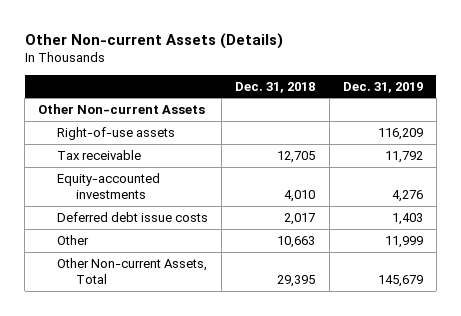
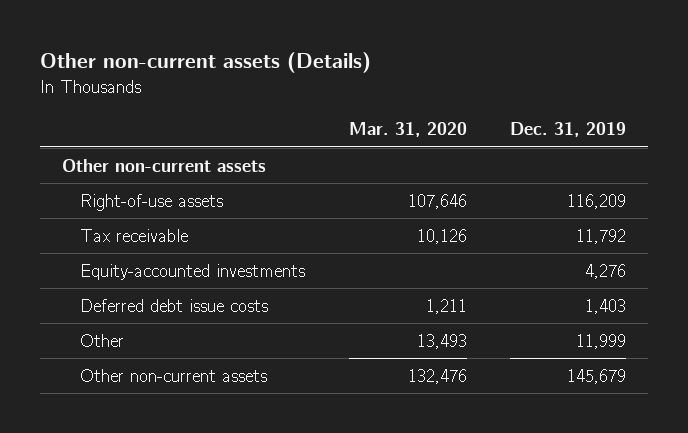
[24,32,283,49] Other Non-current Assets (Details) -> [40,52,372,74] Other non-current assets (Details)
[235,81,316,93] Dec. 31, 2018 -> none
none -> [348,122,467,138] Mar. 31, 2020
[38,103,206,114] Other Non-current Assets -> [61,158,266,172] Other non-current assets
[57,257,208,285] Other Non-current Assets, Total -> [80,368,268,382] Other non-current assets

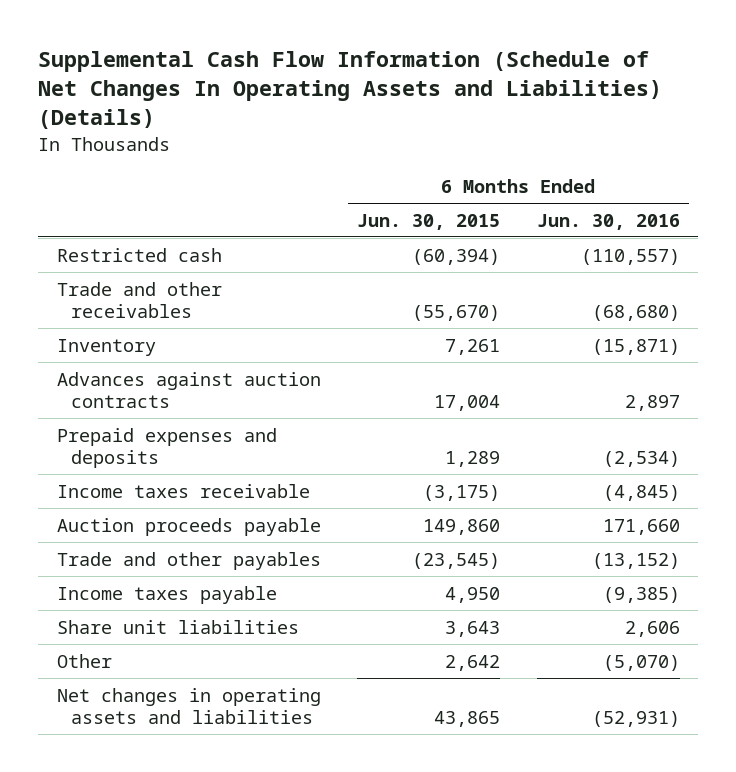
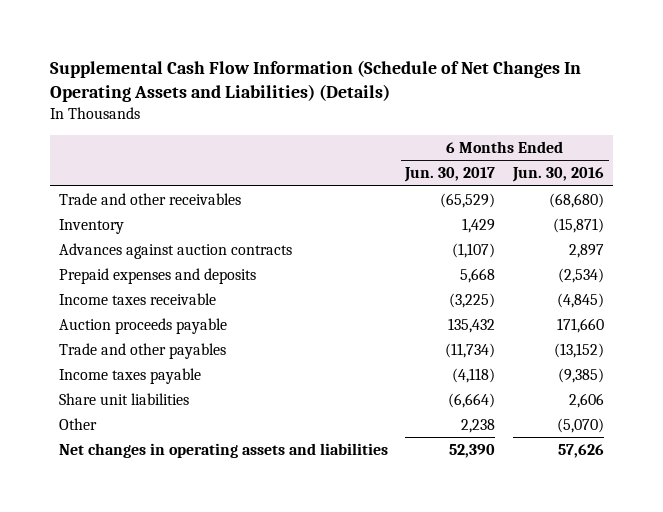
[357,213,501,230] Jun. 30, 2015 -> none
none -> [404,167,496,183] Jun. 30, 2017
[56,247,222,262] Restricted cash -> none
[591,710,680,727] (52,931) -> [558,444,605,459] 57,626

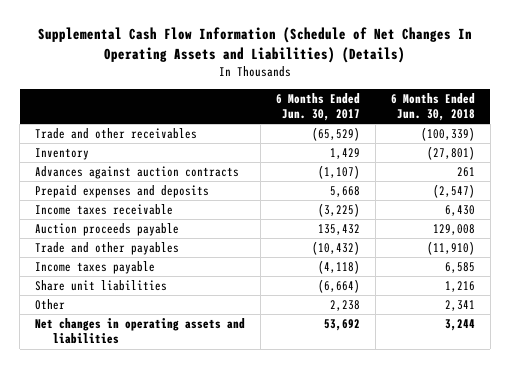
[512,167,605,183] Jun. 30, 2016 -> none
none -> [390,92,475,122] 6 Months Ended Jun. 30, 2018
[445,343,496,359] (11,734) -> [311,241,360,256] (10,432)
[449,444,496,459] 52,390 -> [323,319,360,332] 53,692

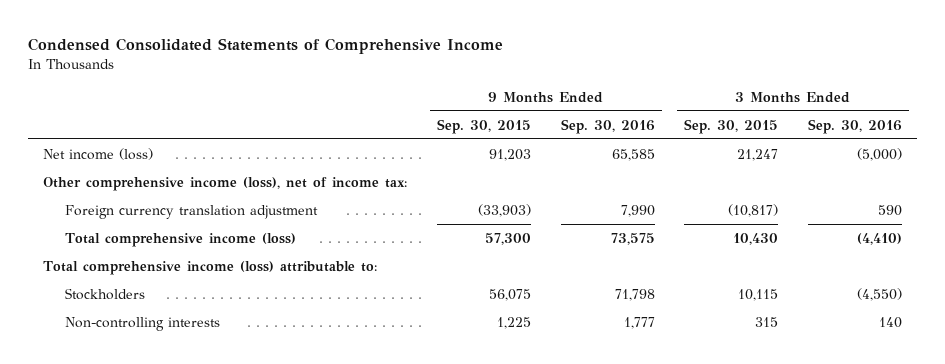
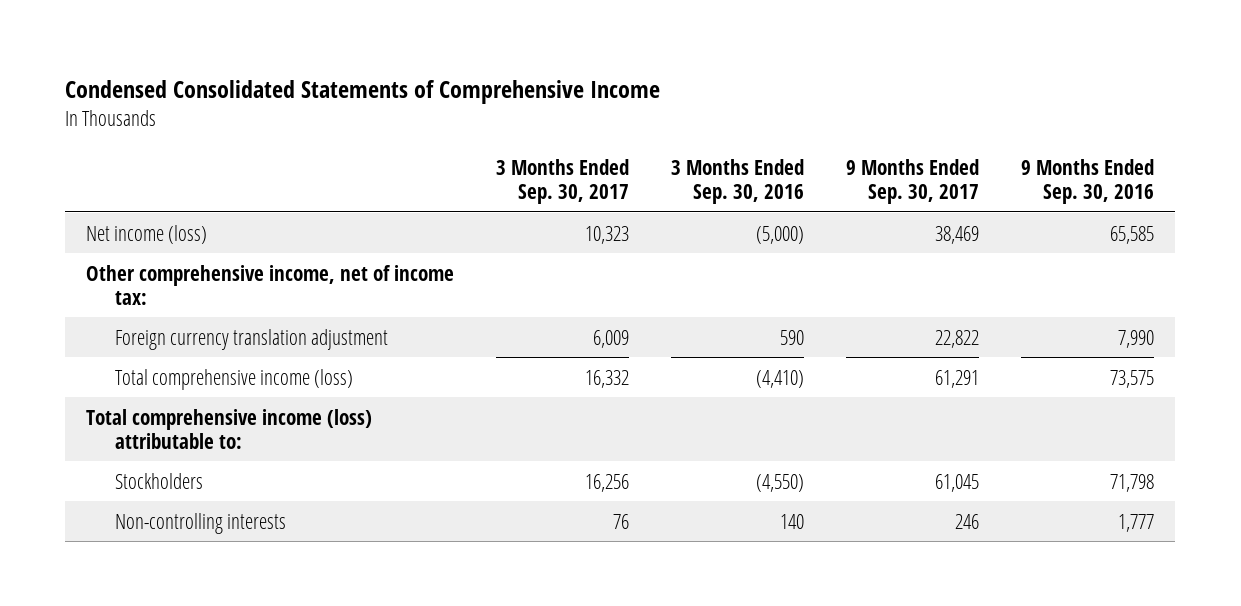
[436,118,531,134] Sep. 30, 2015 -> none
[684,118,779,134] Sep. 30, 2015 -> none
none -> [496,159,630,205] 3 Months Ended Sep. 30, 2017
none -> [846,159,980,205] 9 Months Ended Sep. 30, 2017
[43,176,408,191] Other comprehensive income (loss), net of income tax: -> [86,264,455,305] Other comprehensive income, net of income tax:

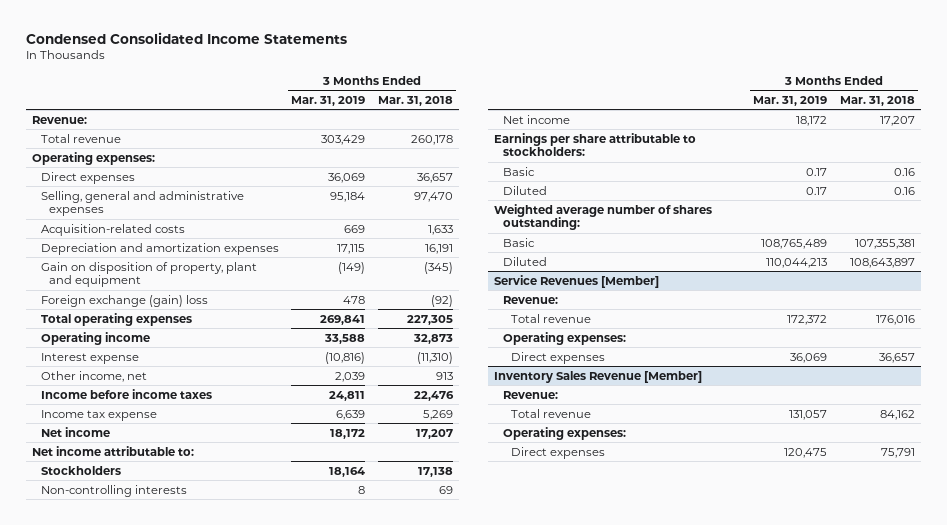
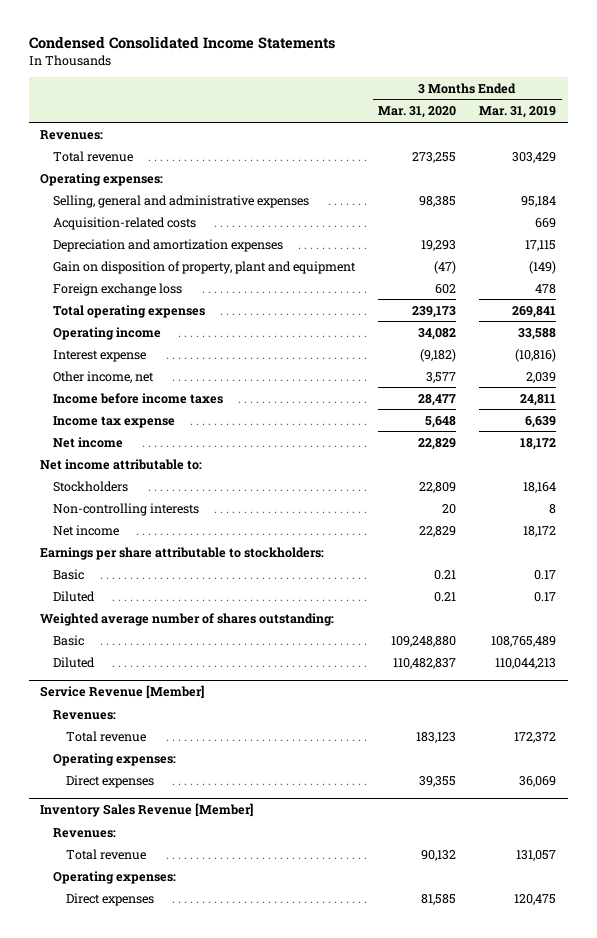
[377,95,453,106] Mar. 31, 2018 -> none
none -> [378,106,457,119] Mar. 31, 2020
[32,115,88,124] Revenue: -> [40,129,104,140] Revenues:
[40,171,135,184] Direct expenses -> none
[40,294,208,307] Foreign exchange (gain) loss -> [53,282,183,296] Foreign exchange loss
[494,274,660,288] Service Revenues [Member] -> [40,685,205,700] Service Revenue [Member]
[502,295,558,304] Revenue: -> [53,709,117,720] Revenues:
[502,390,558,399] Revenue: -> [53,827,117,838] Revenues:

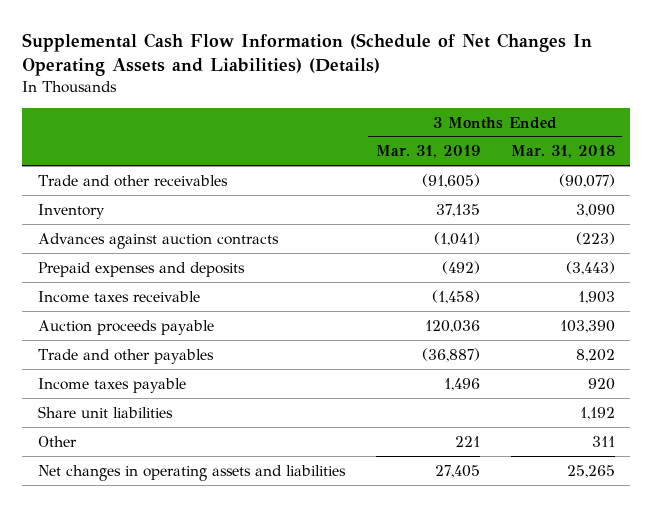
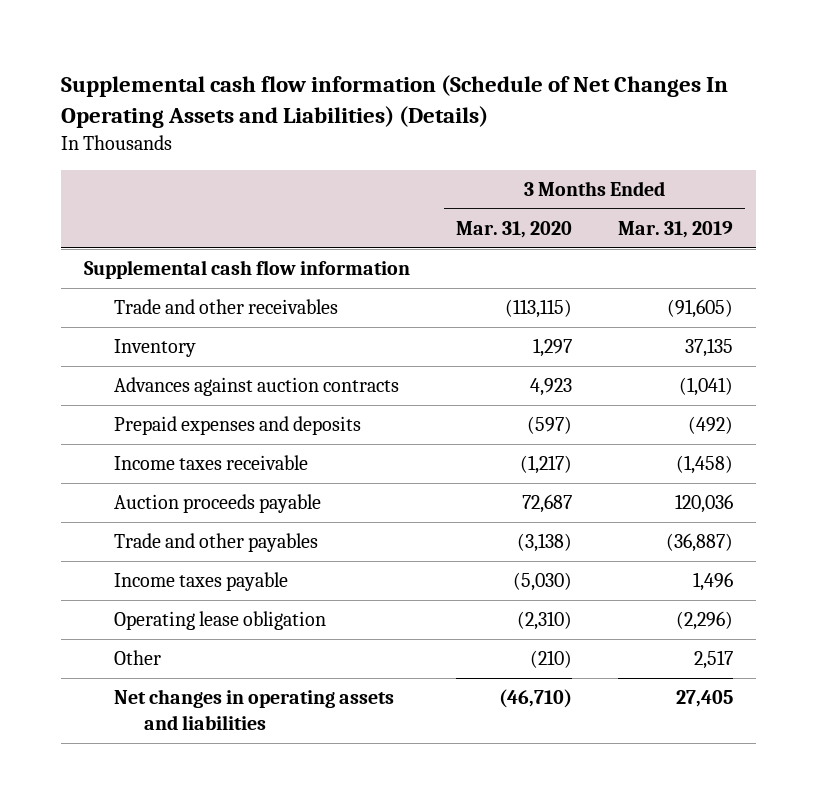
[22,32,593,76] Supplemental Cash Flow Information (Schedule of Net Changes In Operating Assets and Liabilities) (Details) -> [60,74,728,128] Supplemental cash flow information (Schedule of Net Changes In Operating Assets and Liabilities) (Details)
[510,145,615,159] Mar. 31, 2018 -> none
none -> [455,221,572,239] Mar. 31, 2020
none -> [83,260,410,280] Supplemental cash flow information
[37,405,173,418] Share unit liabilities -> none
none -> [113,611,326,631] Operating lease obligation
[454,435,480,447] 221 -> [694,650,734,670] 2,517

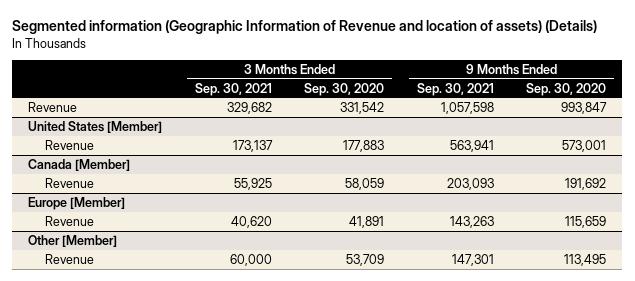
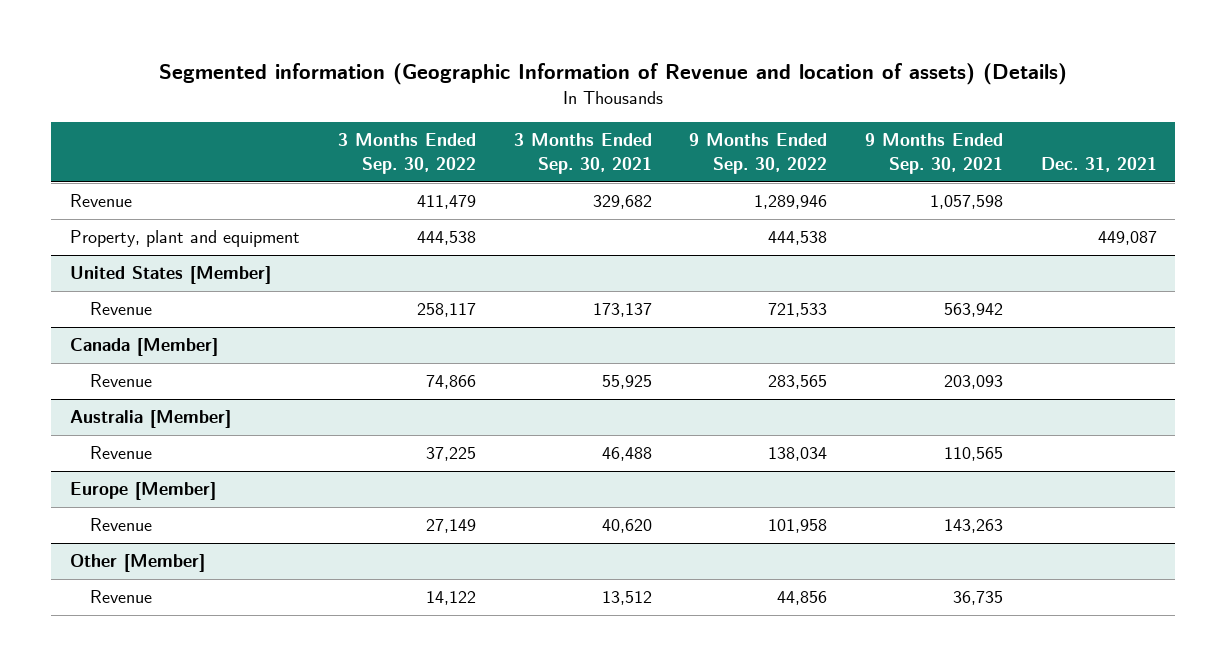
[304,82,385,96] Sep. 30, 2020 -> none
[526,82,607,96] Sep. 30, 2020 -> none
none -> [337,133,476,174] 3 Months Ended Sep. 30, 2022
none -> [689,133,828,174] 9 Months Ended Sep. 30, 2022
none -> [1040,156,1157,172] Dec. 31, 2021
none -> [70,230,301,248] Property, plant and equipment
[449,139,494,152] 563,941 -> [943,303,1003,318] 563,942
none -> [70,410,232,429] Australia [Member]
none -> [89,446,152,460] Revenue
[229,253,272,266] 60,000 -> [601,591,652,606] 13,512
[451,253,494,266] 147,301 -> [952,591,1003,606] 36,735

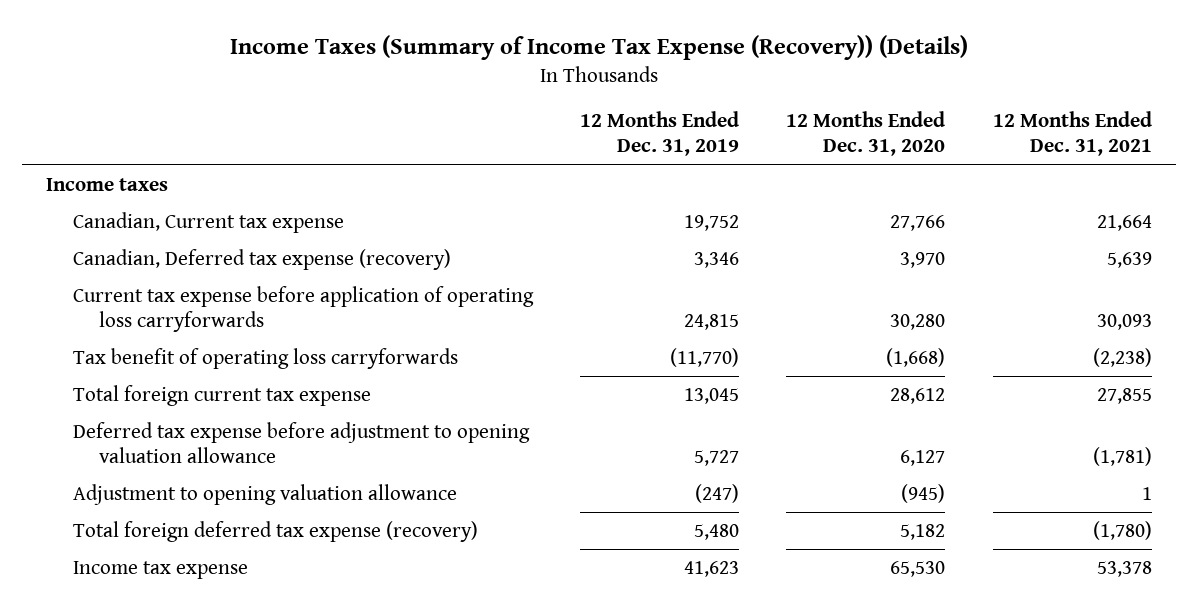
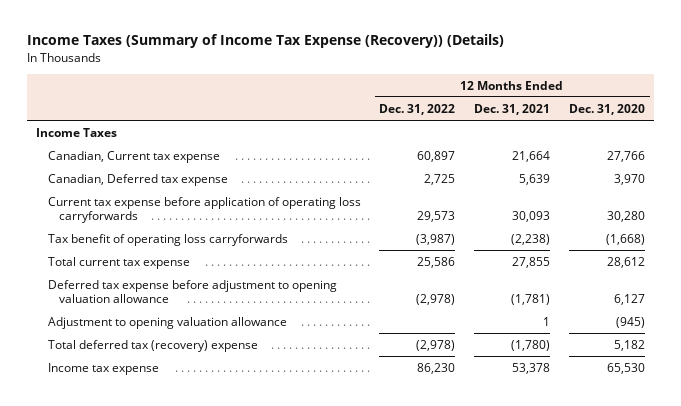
[579,111,739,157] 12 Months Ended Dec. 31, 2019 -> none
none -> [379,103,456,115] Dec. 31, 2022
[45,177,168,191] Income taxes -> [35,127,117,137] Income Taxes
[72,248,451,270] Canadian, Deferred tax expense (recovery) -> [47,173,228,186] Canadian, Deferred tax expense
[72,384,371,406] Total foreign current tax expense -> [47,256,190,269] Total current tax expense
[72,520,478,542] Total foreign deferred tax expense (recovery) -> [47,339,258,352] Total deferred tax (recovery) expense

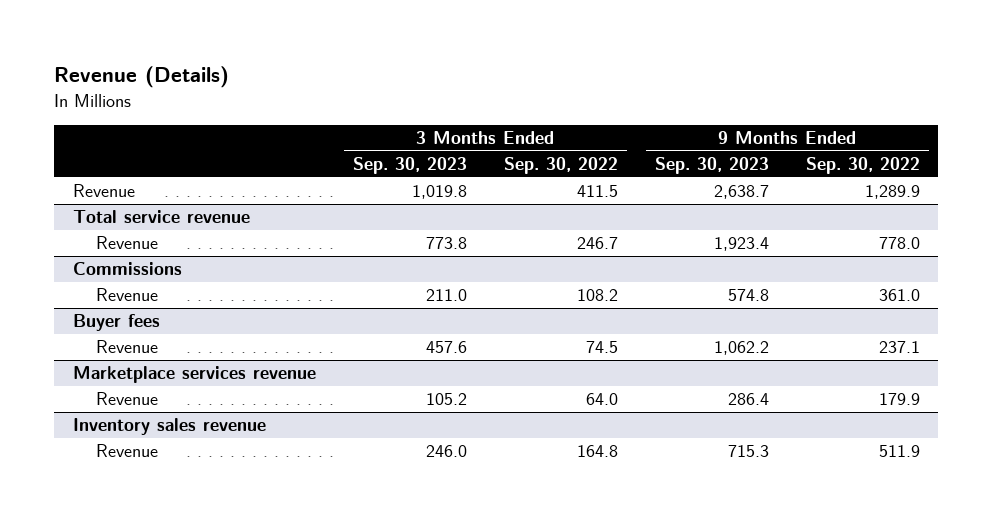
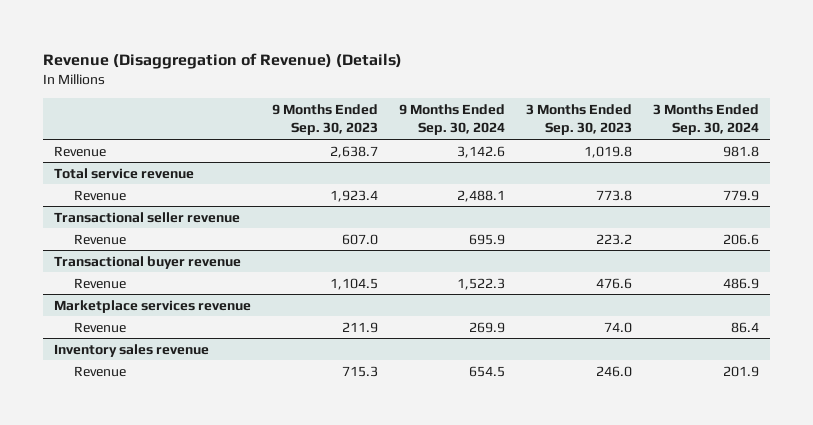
[54,66,230,89] Revenue (Details) -> [43,53,403,70] Revenue (Disaggregation of Revenue) (Details)
[503,156,618,174] Sep. 30, 2022 -> none
[805,156,920,174] Sep. 30, 2022 -> none
none -> [399,104,506,136] 9 Months Ended Sep. 30, 2024
none -> [653,104,760,136] 3 Months Ended Sep. 30, 2024
[72,262,182,276] Commissions -> none
[72,314,160,332] Buyer fees -> none
none -> [53,211,240,223] Transactional seller revenue
[425,289,467,302] 211.0 -> [596,233,633,245] 223.2
[727,289,769,302] 574.8 -> [341,233,378,245] 607.0
none -> [53,255,241,269] Transactional buyer revenue
[425,341,467,354] 457.6 -> [596,277,633,289] 476.6
[713,341,769,356] 1,062.2 -> [329,277,378,290] 1,104.5
[425,393,467,406] 105.2 -> [604,321,633,333] 74.0
[727,393,769,406] 286.4 -> [341,321,378,333] 211.9

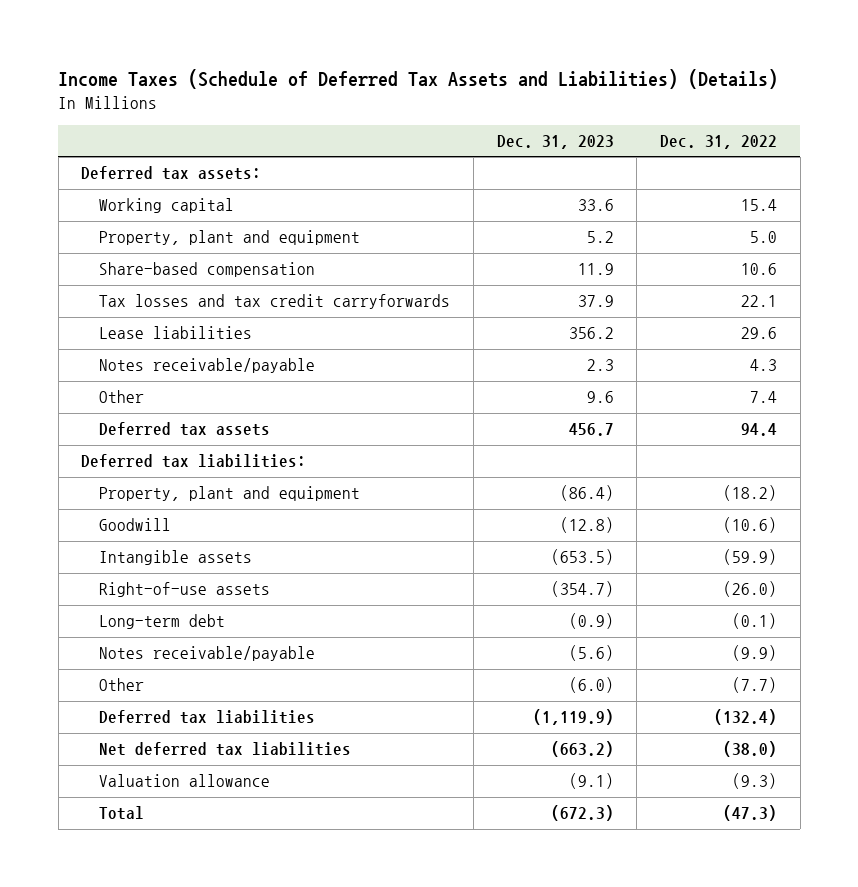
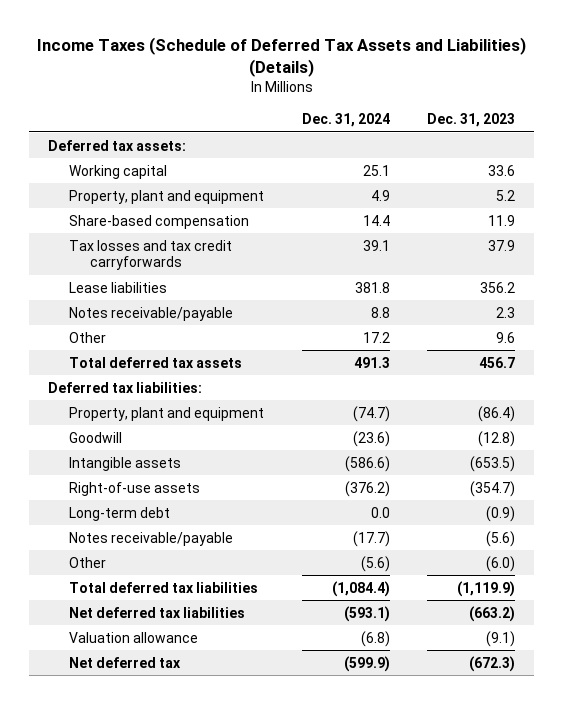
[659,134,777,149] Dec. 31, 2022 -> none
none -> [301,113,390,128] Dec. 31, 2024
[99,422,271,437] Deferred tax assets -> [69,356,243,368] Total deferred tax assets
[99,710,316,725] Deferred tax liabilities -> [69,581,259,593] Total deferred tax liabilities
[99,806,145,821] Total -> [69,656,182,668] Net deferred tax

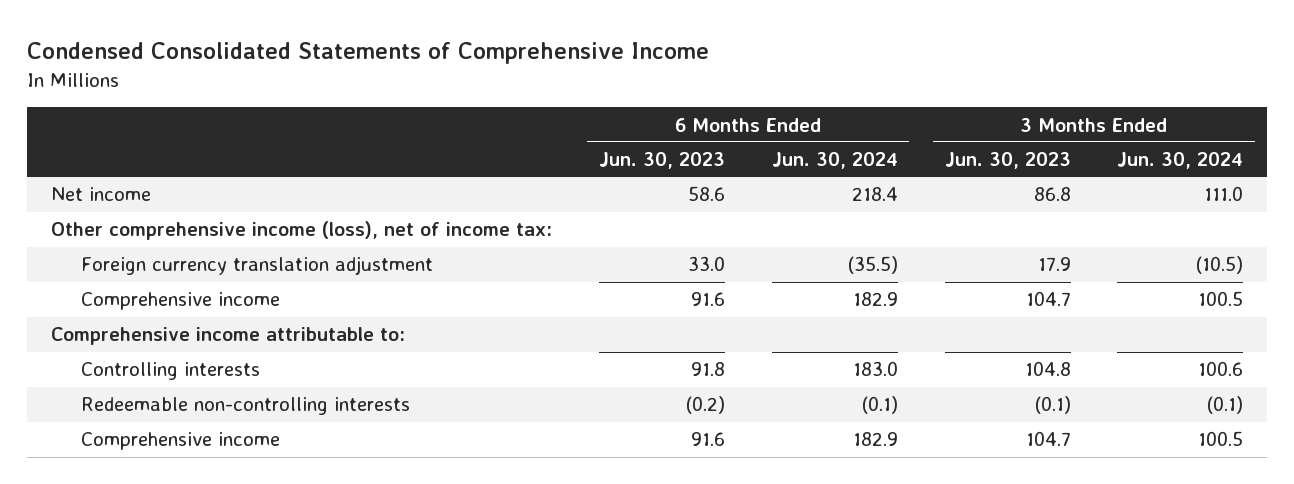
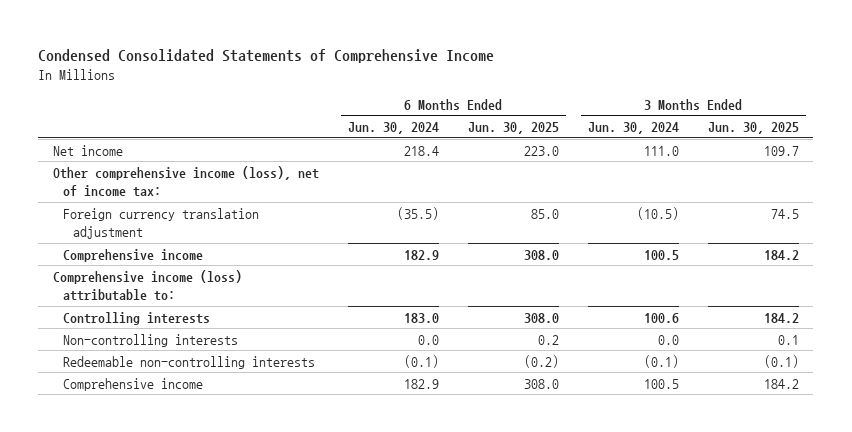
[598,152,725,170] Jun. 30, 2023 -> none
[944,152,1071,170] Jun. 30, 2023 -> none
none -> [467,122,559,135] Jun. 30, 2025
none -> [707,122,799,135] Jun. 30, 2025
[50,327,405,346] Comprehensive income attributable to: -> [52,269,242,301] Comprehensive income (loss) attributable to:
none -> [62,333,238,347] Non-controlling interests

